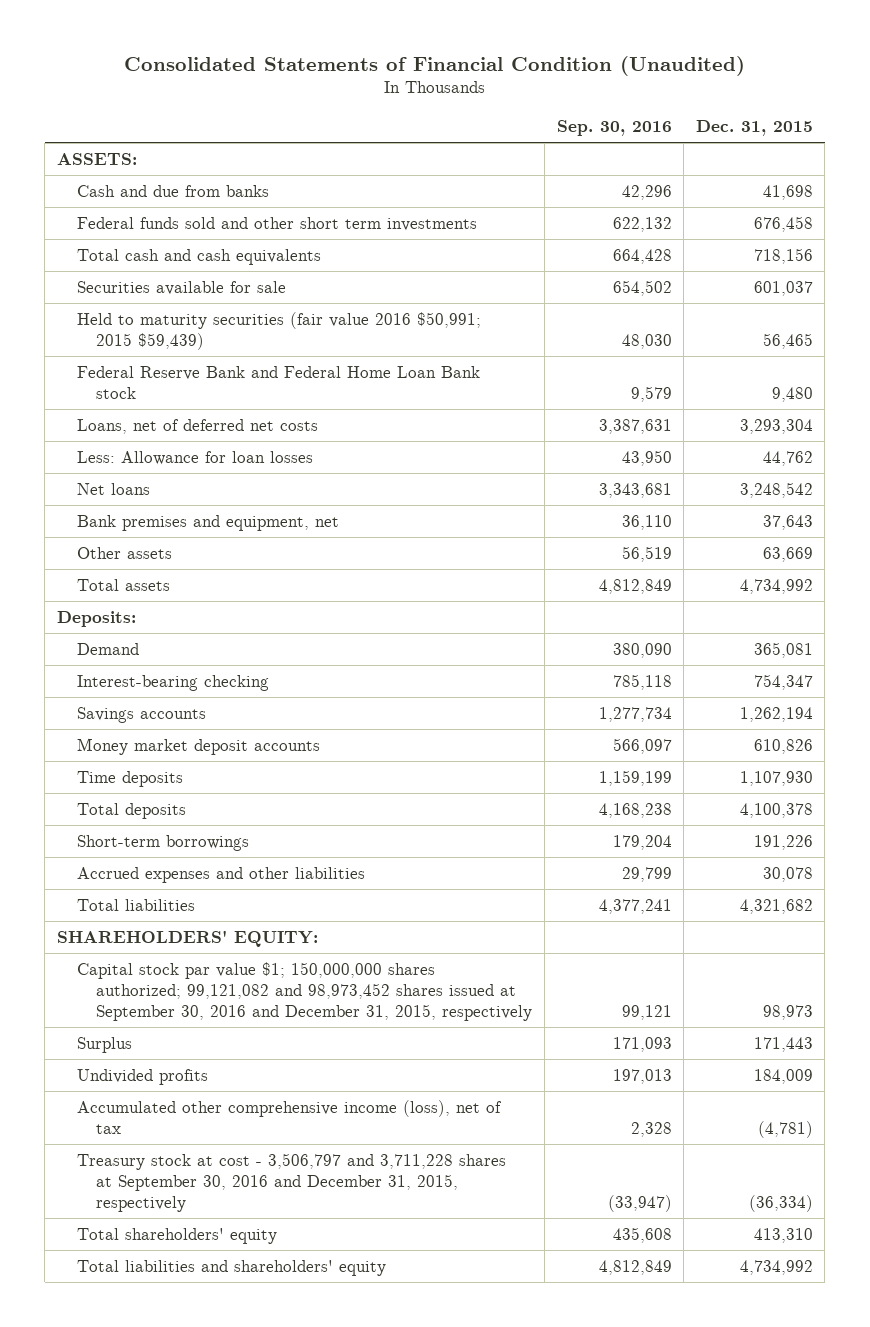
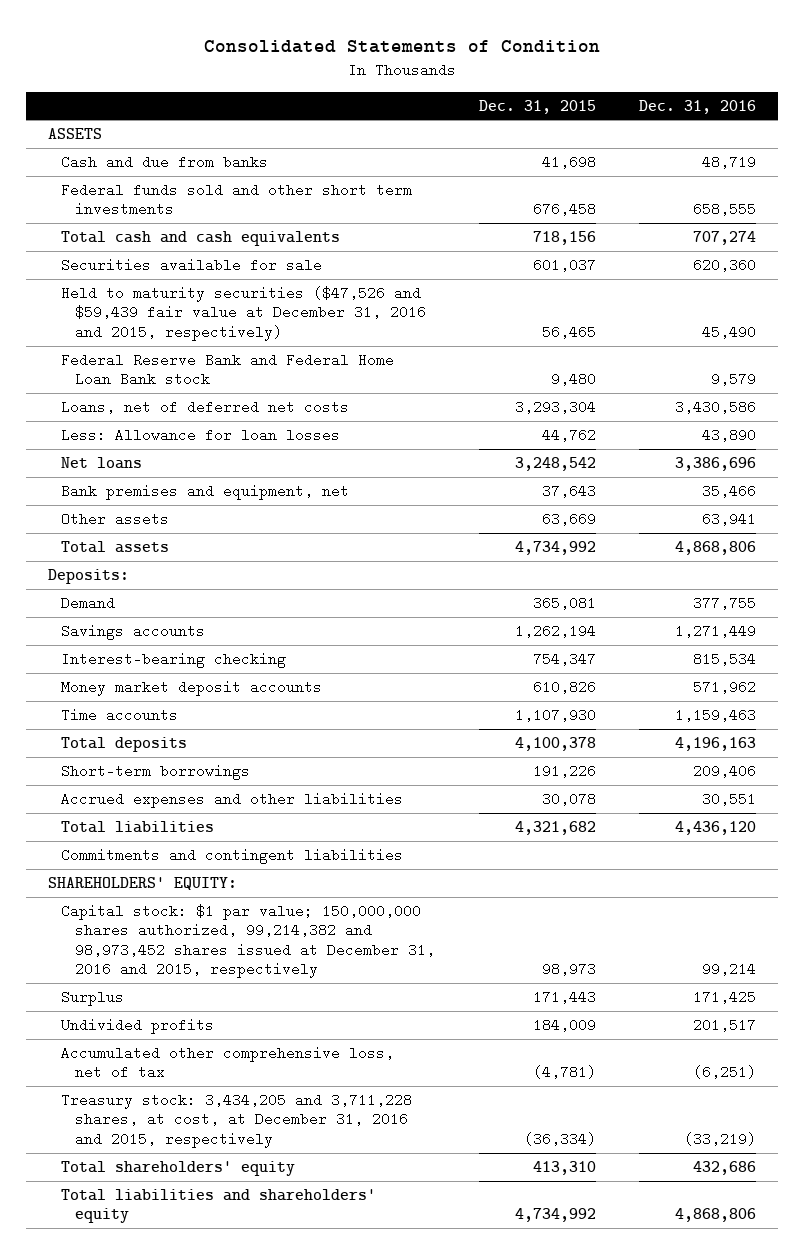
[123,55,745,76] Consolidated Statements of Financial Condition (Unaudited) -> [204,40,601,54] Consolidated Statements of Condition
[556,120,672,137] Sep. 30, 2016 -> none
none -> [639,99,757,114] Dec. 31, 2016
[56,152,137,165] ASSETS: -> [48,128,103,140] ASSETS
[76,311,481,350] Held to maturity securities (fair value 2016 $50,991; 2015 $59,439) -> [61,286,426,341] Held to maturity securities ($47,526 and $59,439 fair value at December 31, 2016 and 2015, respectively)
[76,674,269,691] Interest-bearing checking -> [61,652,287,669] Interest-bearing checking
[76,770,183,787] Time deposits -> [61,708,179,723] Time accounts
none -> [61,848,404,865] Commitments and contingent liabilities
[76,961,533,1021] Capital stock par value $1; 150,000,000 shares authorized; 99,121,082 and 98,973,452 shares issued at September 30, 2016 and December 31, 2015, respectively -> [61,904,435,979] Capital stock: $1 par value; 150,000,000 shares authorized, 99,214,382 and 98,973,452 shares issued at December 31, 2016 and 2015, respectively
[76,1099,502,1134] Accumulated other comprehensive income (loss), net of tax -> [61,1046,395,1080] Accumulated other comprehensive loss, net of tax
[76,1152,506,1212] Treasury stock at cost - 3,506,797 and 3,711,228 shares at September 30, 2016 and December 31, 2015, respectively -> [61,1093,413,1148] Treasury stock: 3,434,205 and 3,711,228 shares, at cost, at December 31, 2016 and 2015, respectively

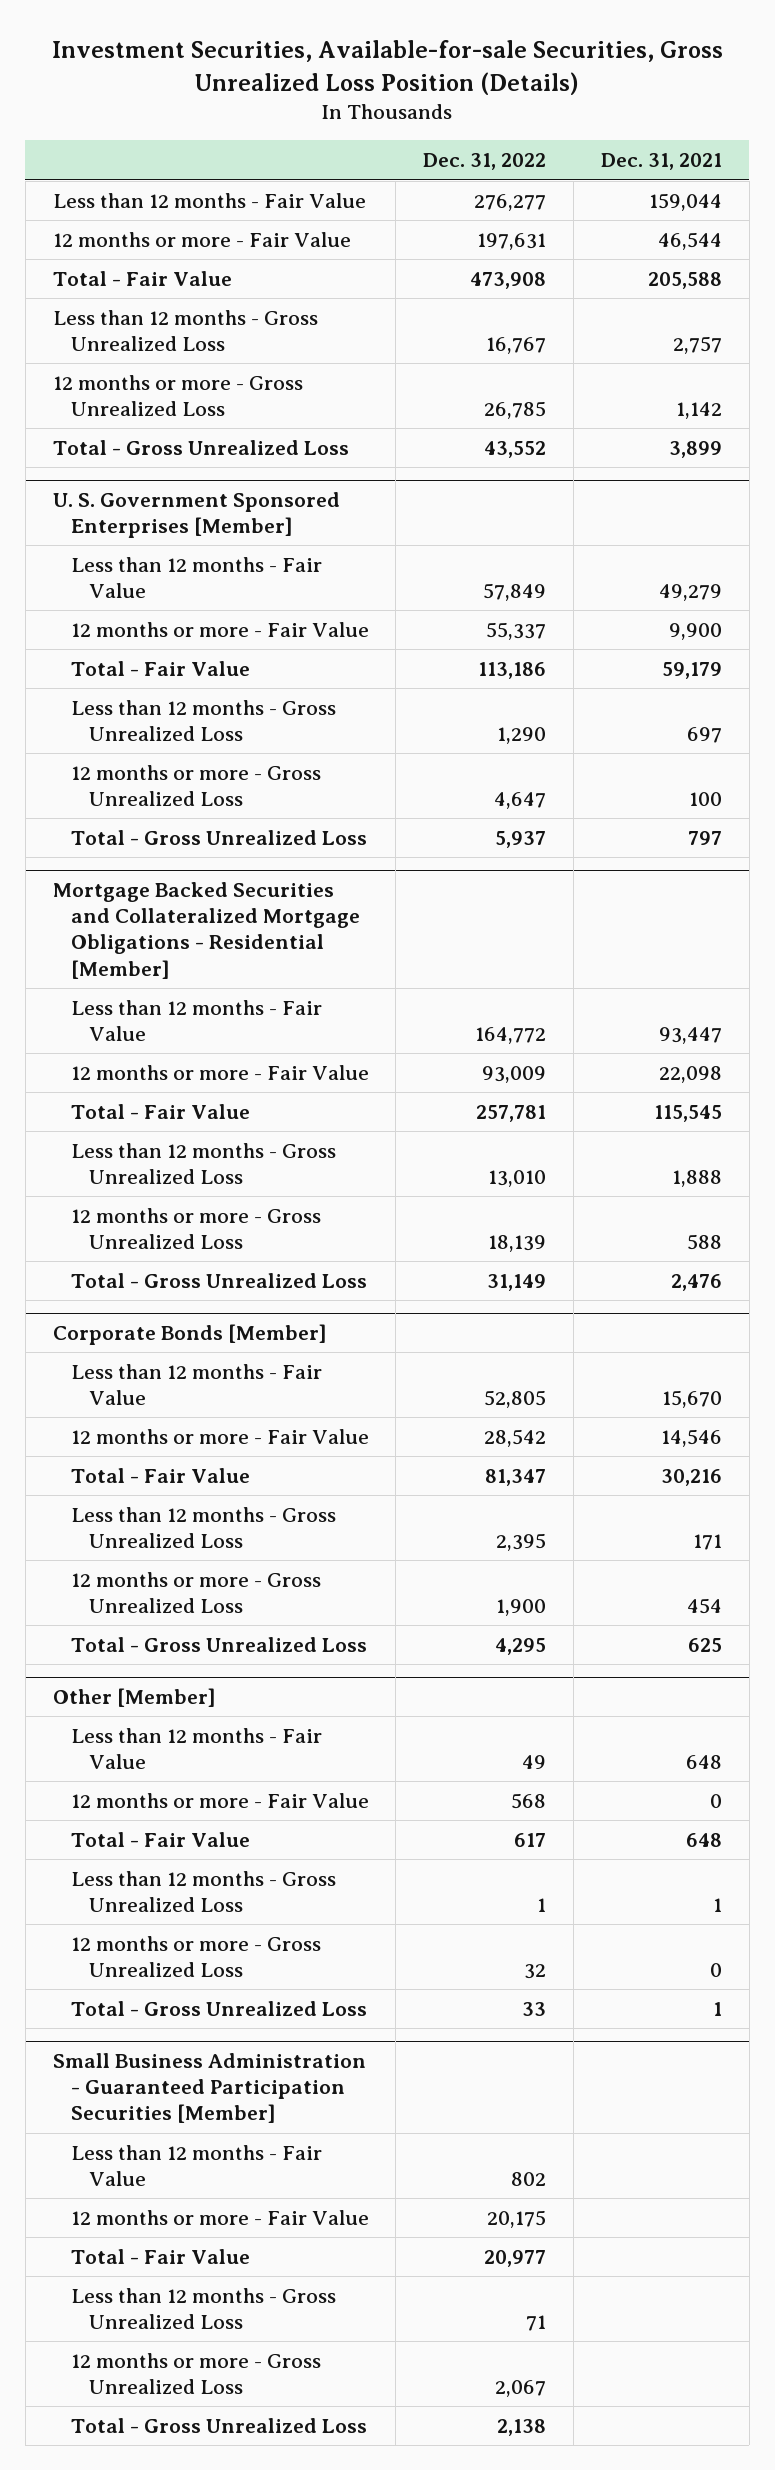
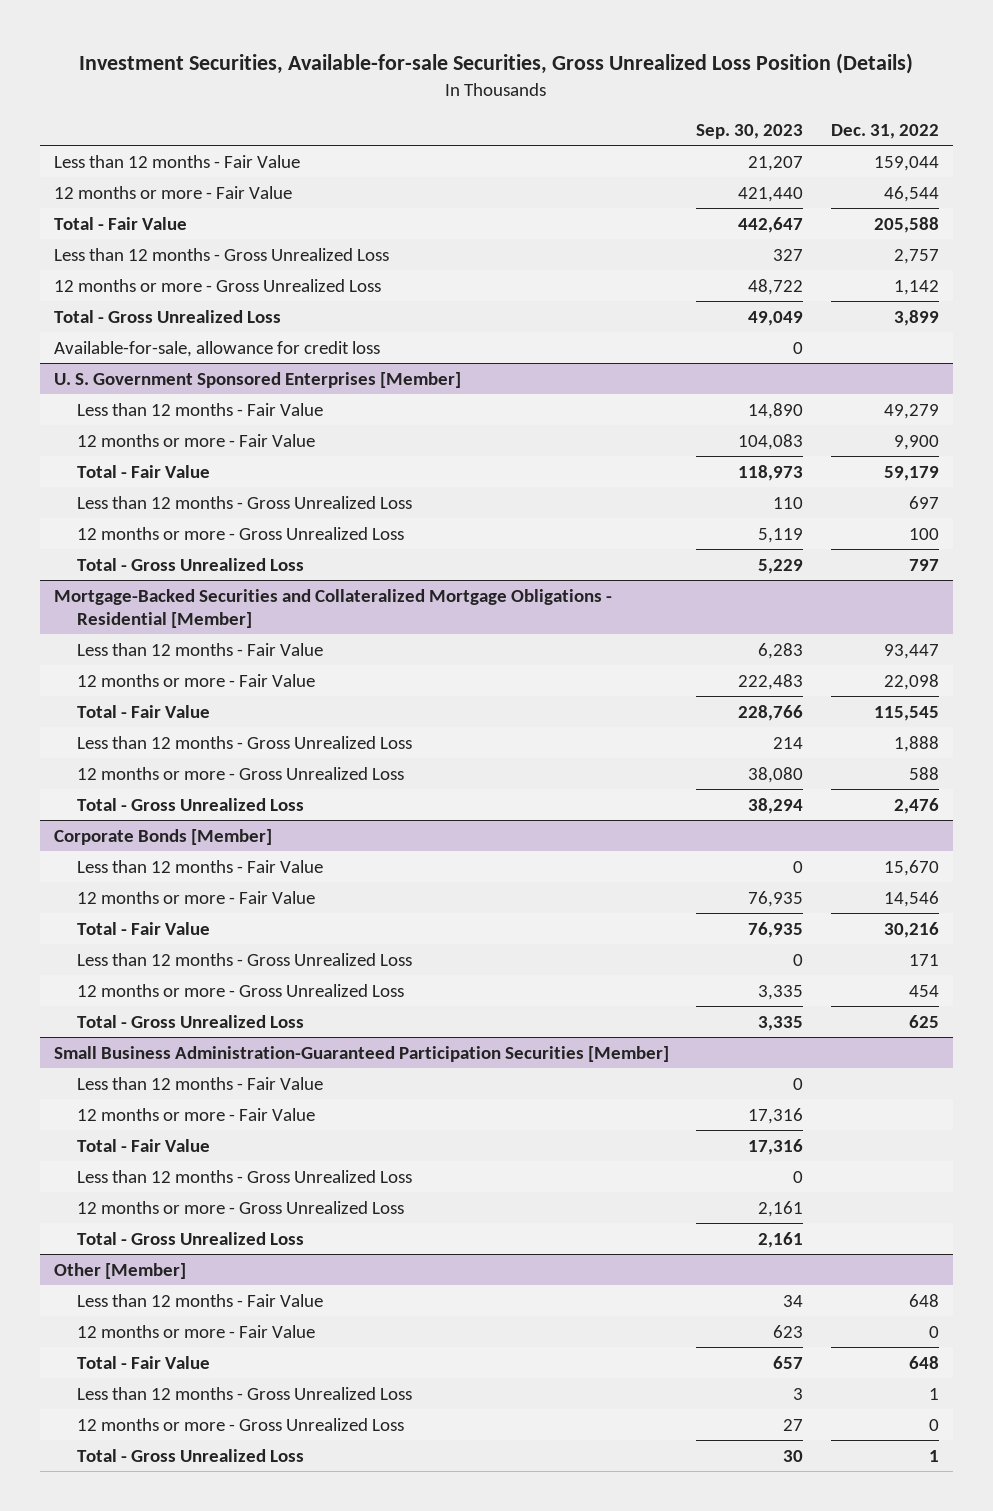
[600,153,722,171] Dec. 31, 2021 -> none
none -> [696,124,804,140] Sep. 30, 2023
[474,193,547,211] 276,277 -> [873,155,939,171] 159,044
[477,232,547,250] 197,631 -> [883,185,939,202] 46,544
[470,271,547,289] 473,908 -> [873,216,939,233] 205,588
[486,337,547,355] 16,767 -> [893,248,939,264] 2,757
[484,401,547,420] 26,785 -> [893,279,939,295] 1,142
[484,440,547,458] 43,552 -> [893,309,939,326] 3,899
none -> [53,340,380,357] Available-for-sale, allowance for credit loss
[483,583,547,602] 57,849 -> [883,403,939,419] 49,279
[486,621,547,640] 55,337 -> [893,434,939,450] 9,900
[478,661,547,679] 113,186 -> [883,465,939,481] 59,179
[497,727,547,745] 1,290 -> [908,495,939,509] 697
[494,792,547,810] 4,647 -> [908,527,939,540] 100
[495,830,547,848] 5,937 -> [908,558,939,571] 797
[52,881,360,979] Mortgage Backed Securities and Collateralized Mortgage Obligations - Residential [Member] -> [53,588,612,629] Mortgage-Backed Securities and Collateralized Mortgage Obligations - Residential [Member]
[475,1027,547,1045] 164,772 -> [883,643,939,659] 93,447
[482,1065,547,1083] 93,009 -> [883,673,939,690] 22,098
[476,1104,547,1122] 257,781 -> [873,705,939,721] 115,545
[488,1170,547,1188] 13,010 -> [893,735,939,752] 1,888
[488,1235,547,1253] 18,139 -> [908,766,939,780] 588
[487,1273,547,1291] 31,149 -> [893,797,939,814] 2,476
[484,1390,547,1409] 52,805 -> [883,859,939,876] 15,670
[484,1428,547,1447] 28,542 -> [883,890,939,907] 14,546
[485,1468,547,1486] 81,347 -> [883,921,939,938] 30,216
[496,1533,547,1552] 2,395 -> [908,953,939,966] 171
[496,1599,547,1617] 1,900 -> [908,984,939,997] 454
[495,1637,547,1655] 4,295 -> [908,1014,939,1028] 625
none -> [53,1045,669,1062] Small Business Administration-Guaranteed Participation Securities [Member]
none -> [76,1076,323,1090] Less than 12 months - Fair Value
none -> [76,1107,315,1121] 12 months or more - Fair Value
none -> [76,1138,210,1152] Total - Fair Value
none -> [76,1169,412,1183] Less than 12 months - Gross Unrealized Loss
none -> [76,1200,404,1214] 12 months or more - Gross Unrealized Loss
none -> [76,1231,304,1245] Total - Gross Unrealized Loss
[522,1755,547,1770] 49 -> [908,1293,939,1307] 648
[511,1792,547,1809] 568 -> [928,1325,939,1338] 0
[514,1832,547,1847] 617 -> [908,1355,939,1369] 648
[52,2052,366,2124] Small Business Administration - Guaranteed Participation Securities [Member] -> none
[70,2144,322,2187] Less than 12 months - Fair Value -> none
[70,2209,369,2225] 12 months or more - Fair Value -> none
[70,2248,250,2264] Total - Fair Value -> none
[70,2287,336,2330] Less than 12 months - Gross Unrealized Loss -> none
[70,2352,321,2395] 12 months or more - Gross Unrealized Loss -> none
[70,2417,367,2433] Total - Gross Unrealized Loss -> none
[524,1964,547,1980] 32 -> [928,1418,939,1431] 0
[522,2001,547,2016] 33 -> [928,1449,939,1462] 1

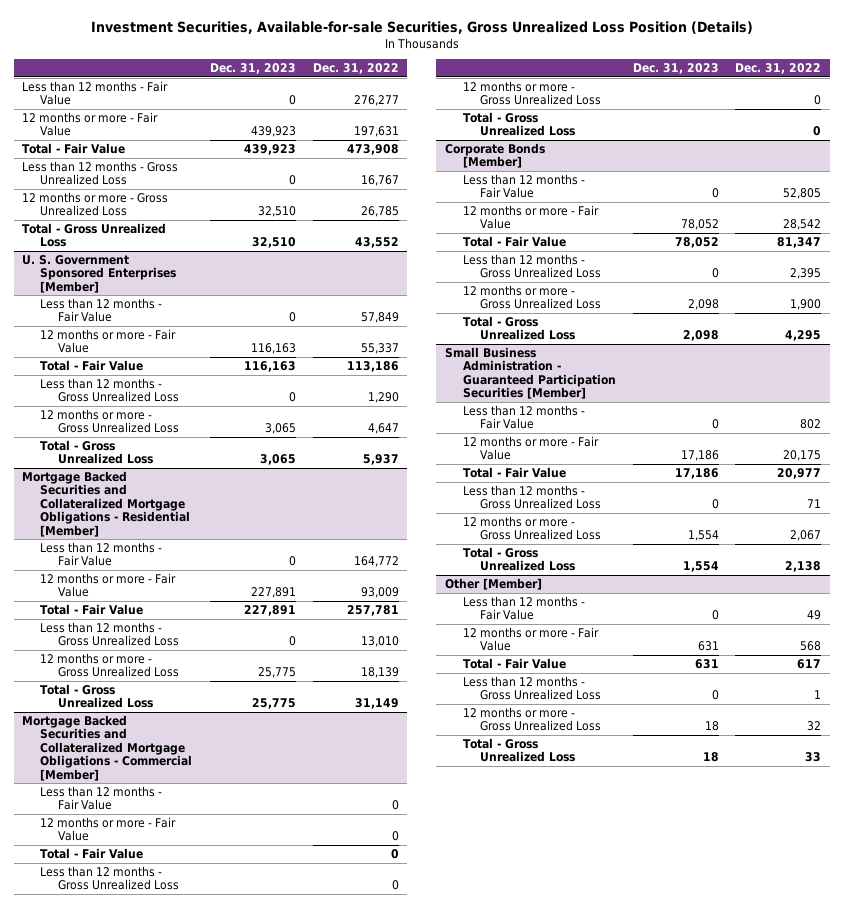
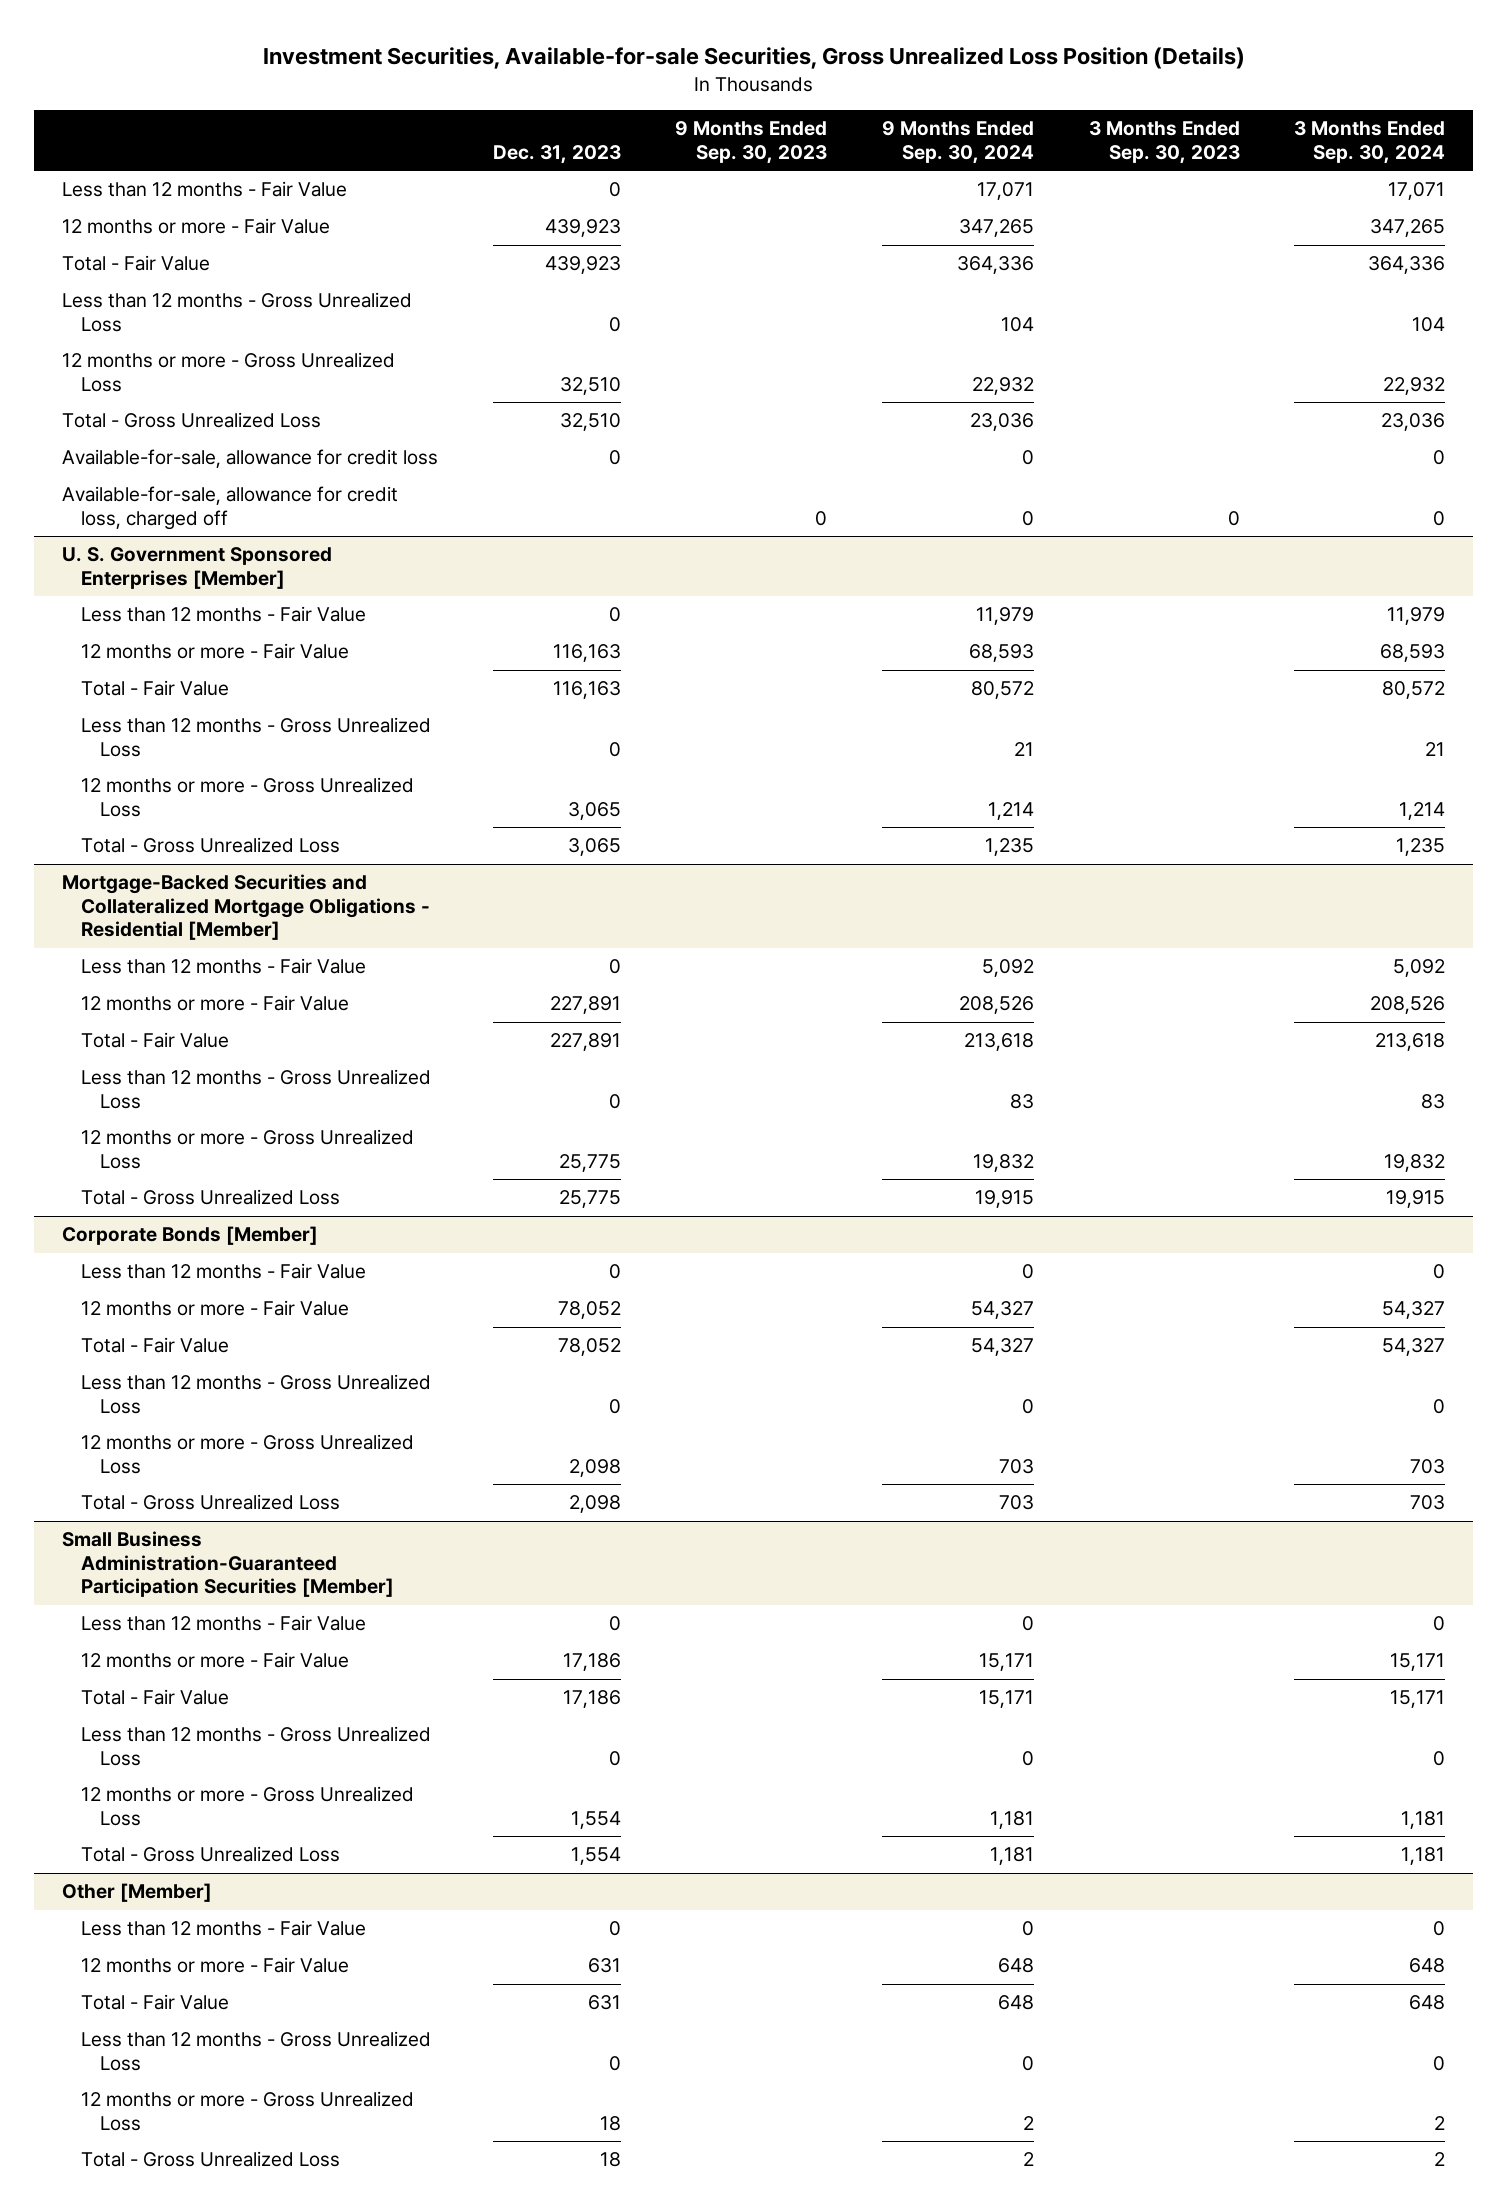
[312,63,399,75] Dec. 31, 2022 -> none
none -> [675,121,828,164] 9 Months Ended Sep. 30, 2023
none -> [881,121,1034,164] 9 Months Ended Sep. 30, 2024
none -> [1088,121,1240,164] 3 Months Ended Sep. 30, 2023
none -> [1294,121,1446,164] 3 Months Ended Sep. 30, 2024
none -> [61,449,438,469] Available-for-sale, allowance for credit loss
none -> [61,486,398,530] Available-for-sale, allowance for credit loss, charged off
[22,470,191,537] Mortgage Backed Securities and Collateralized Mortgage Obligations - Residential [Member] -> [61,874,430,941] Mortgage-Backed Securities and Collateralized Mortgage Obligations - Residential [Member]
[22,714,193,781] Mortgage Backed Securities and Collateralized Mortgage Obligations - Commercial [Member] -> none
[40,785,163,811] Less than 12 months - Fair Value -> none
[40,816,177,842] 12 months or more - Fair Value -> none
[40,847,144,859] Total - Fair Value -> none
[40,865,179,891] Less than 12 months - Gross Unrealized Loss -> none
[462,80,602,106] 12 months or more - Gross Unrealized Loss -> none
[462,111,576,137] Total - Gross Unrealized Loss -> none
[444,346,616,400] Small Business Administration - Guaranteed Participation Securities [Member] -> [61,1531,394,1598] Small Business Administration-Guaranteed Participation Securities [Member]

